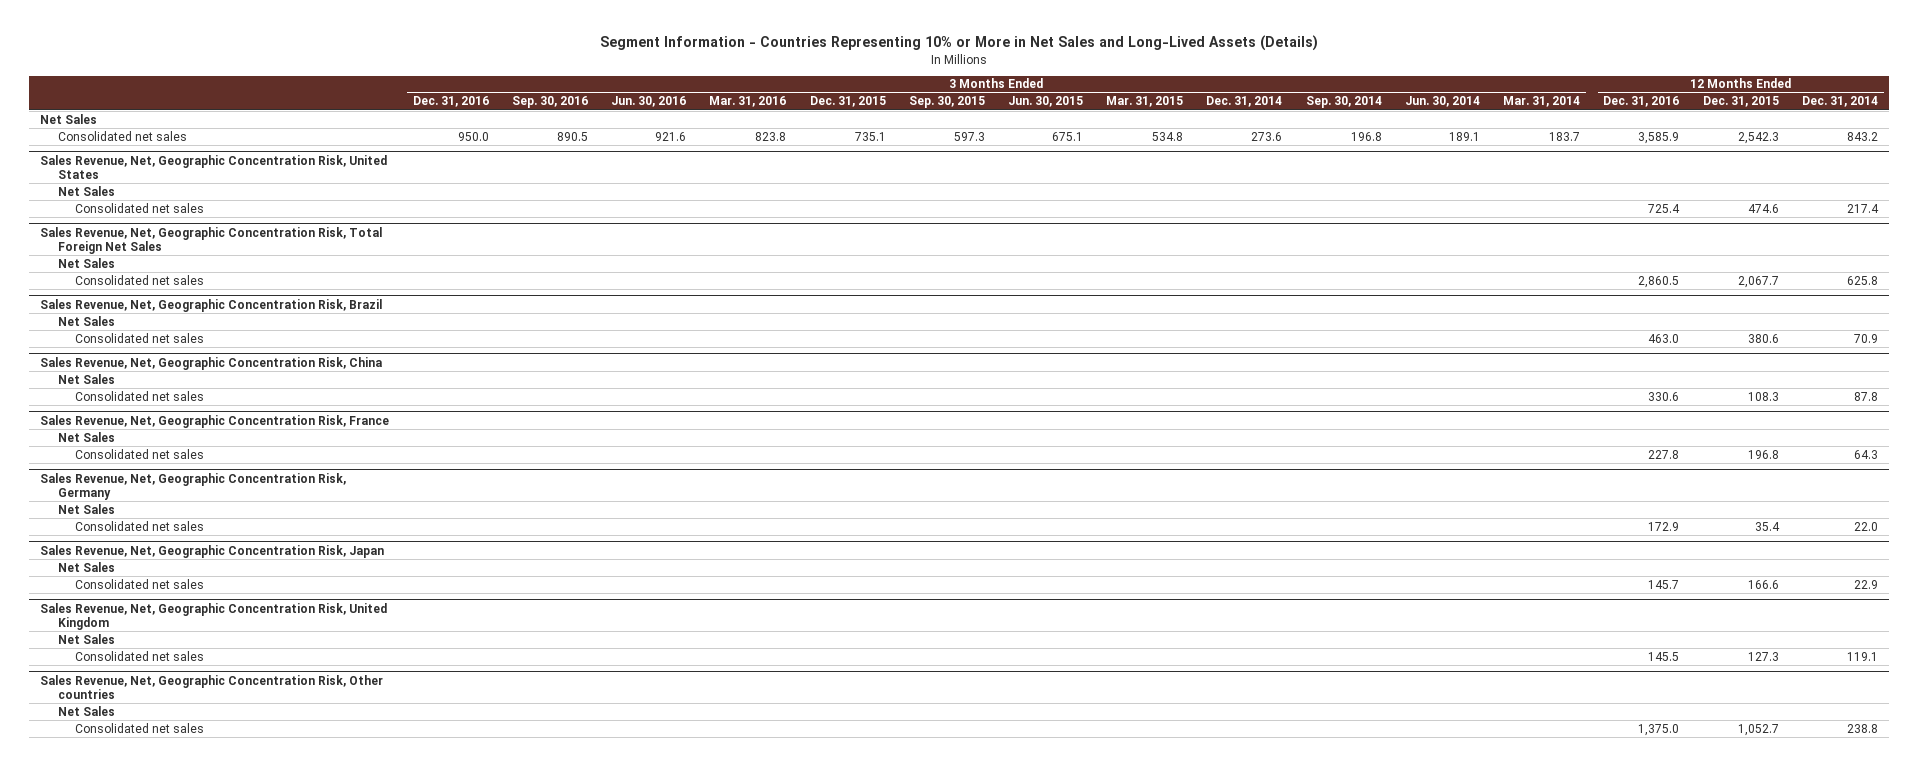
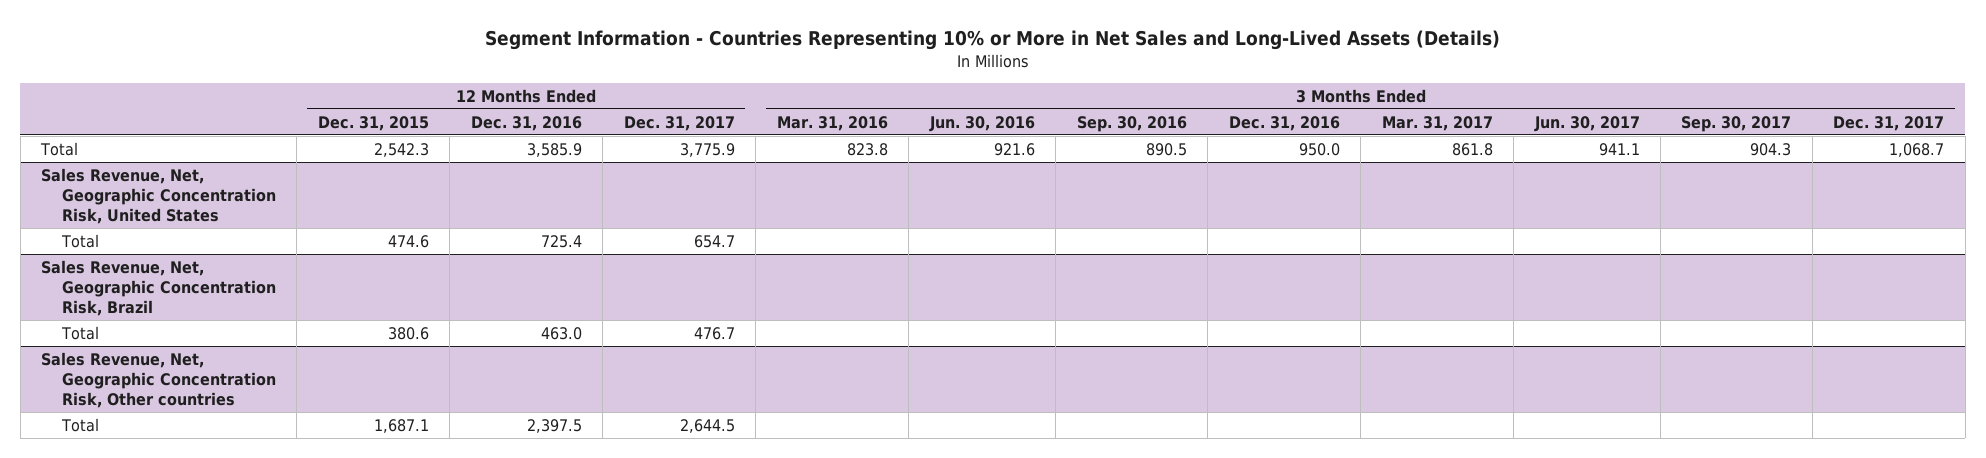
[809,96,886,108] Dec. 31, 2015 -> none
[908,96,985,109] Sep. 30, 2015 -> none
[1008,96,1084,108] Jun. 30, 2015 -> none
[1106,96,1184,108] Mar. 31, 2015 -> none
[1206,96,1283,108] Dec. 31, 2014 -> none
[1305,96,1382,109] Sep. 30, 2014 -> none
[1404,96,1480,108] Jun. 30, 2014 -> none
[1503,96,1581,108] Mar. 31, 2014 -> none
[1801,96,1878,108] Dec. 31, 2014 -> none
none -> [623,115,735,131] Dec. 31, 2017
none -> [1381,115,1493,131] Mar. 31, 2017
none -> [1533,115,1640,132] Jun. 30, 2017
none -> [1681,115,1792,132] Sep. 30, 2017
none -> [1833,115,1945,131] Dec. 31, 2017
[40,113,98,124] Net Sales -> none
[57,130,187,141] Consolidated net sales -> [40,141,79,156] Total
[57,185,115,196] Net Sales -> none
[40,226,383,254] Sales Revenue, Net, Geographic Concentration Risk, Total Foreign Net Sales -> none
[57,257,115,268] Net Sales -> none
[75,274,205,285] Consolidated net sales -> none
[75,202,205,213] Consolidated net sales -> [60,233,99,248] Total
[57,315,115,326] Net Sales -> none
[40,356,383,370] Sales Revenue, Net, Geographic Concentration Risk, China -> none
[57,373,115,384] Net Sales -> none
[75,390,205,401] Consolidated net sales -> none
[40,414,390,428] Sales Revenue, Net, Geographic Concentration Risk, France -> none
[57,431,115,442] Net Sales -> none
[75,448,205,459] Consolidated net sales -> none
[40,472,347,500] Sales Revenue, Net, Geographic Concentration Risk, Germany -> none
[57,503,115,514] Net Sales -> none
[75,520,205,531] Consolidated net sales -> none
[40,544,385,558] Sales Revenue, Net, Geographic Concentration Risk, Japan -> none
[57,561,115,572] Net Sales -> none
[75,578,205,589] Consolidated net sales -> none
[40,602,388,630] Sales Revenue, Net, Geographic Concentration Risk, United Kingdom -> none
[57,633,115,644] Net Sales -> none
[75,650,205,661] Consolidated net sales -> none
[75,332,205,343] Consolidated net sales -> [60,325,99,340] Total
[57,705,115,716] Net Sales -> none
[75,722,205,733] Consolidated net sales -> none
none -> [60,417,99,432] Total

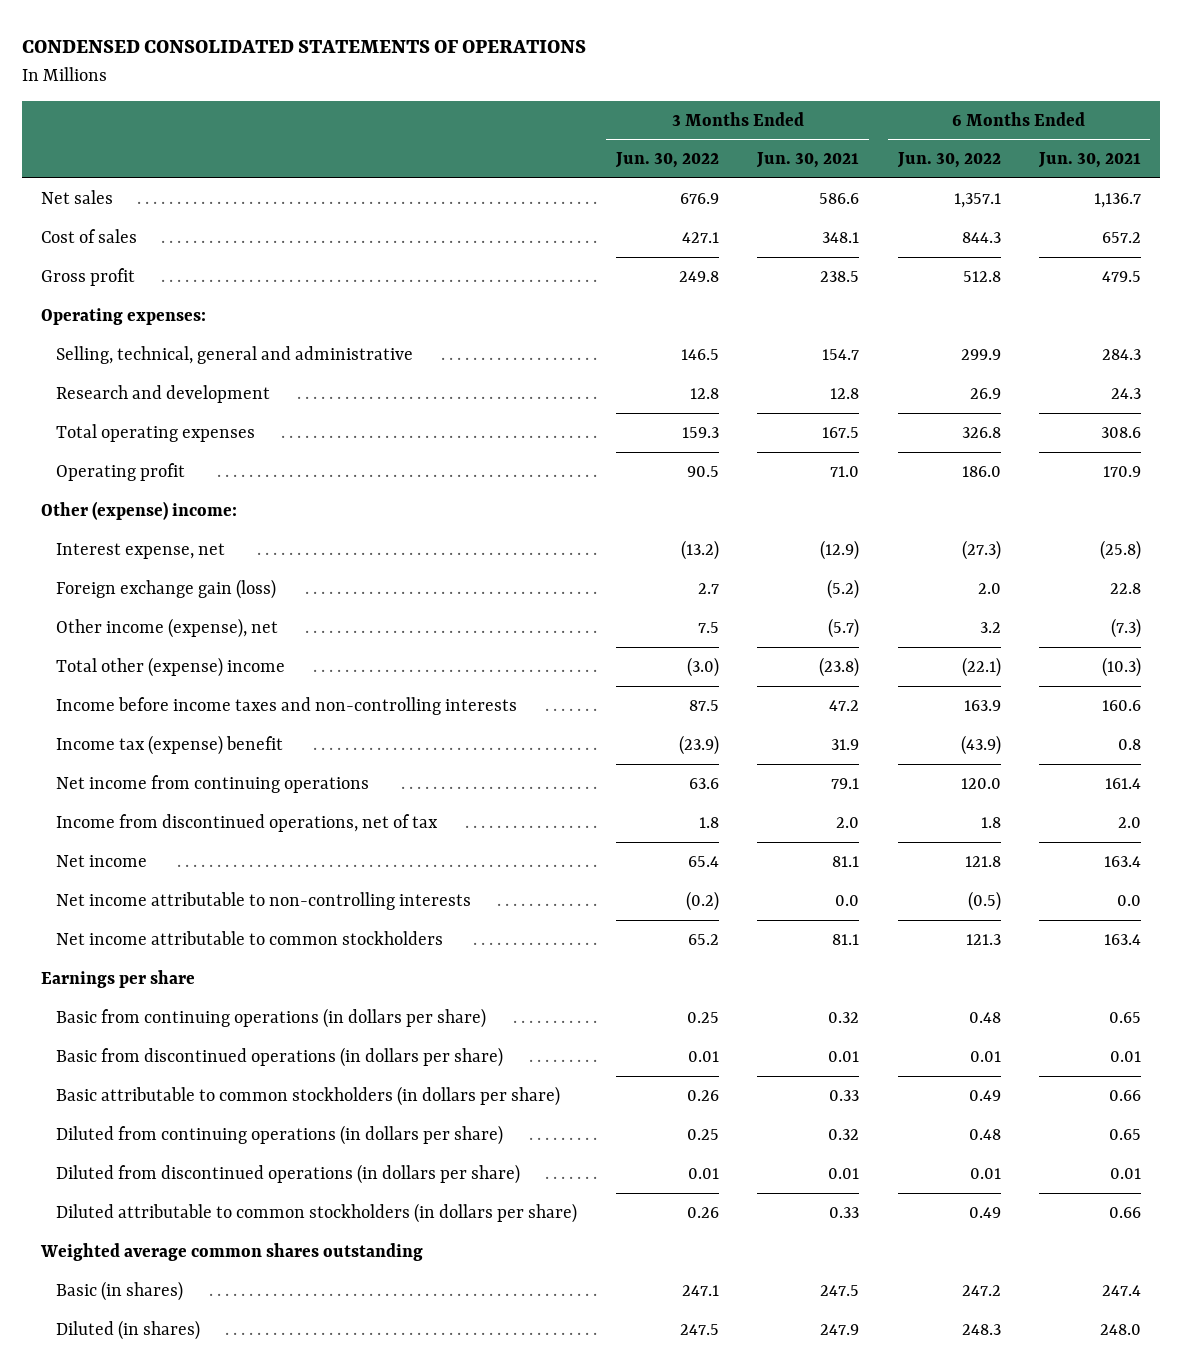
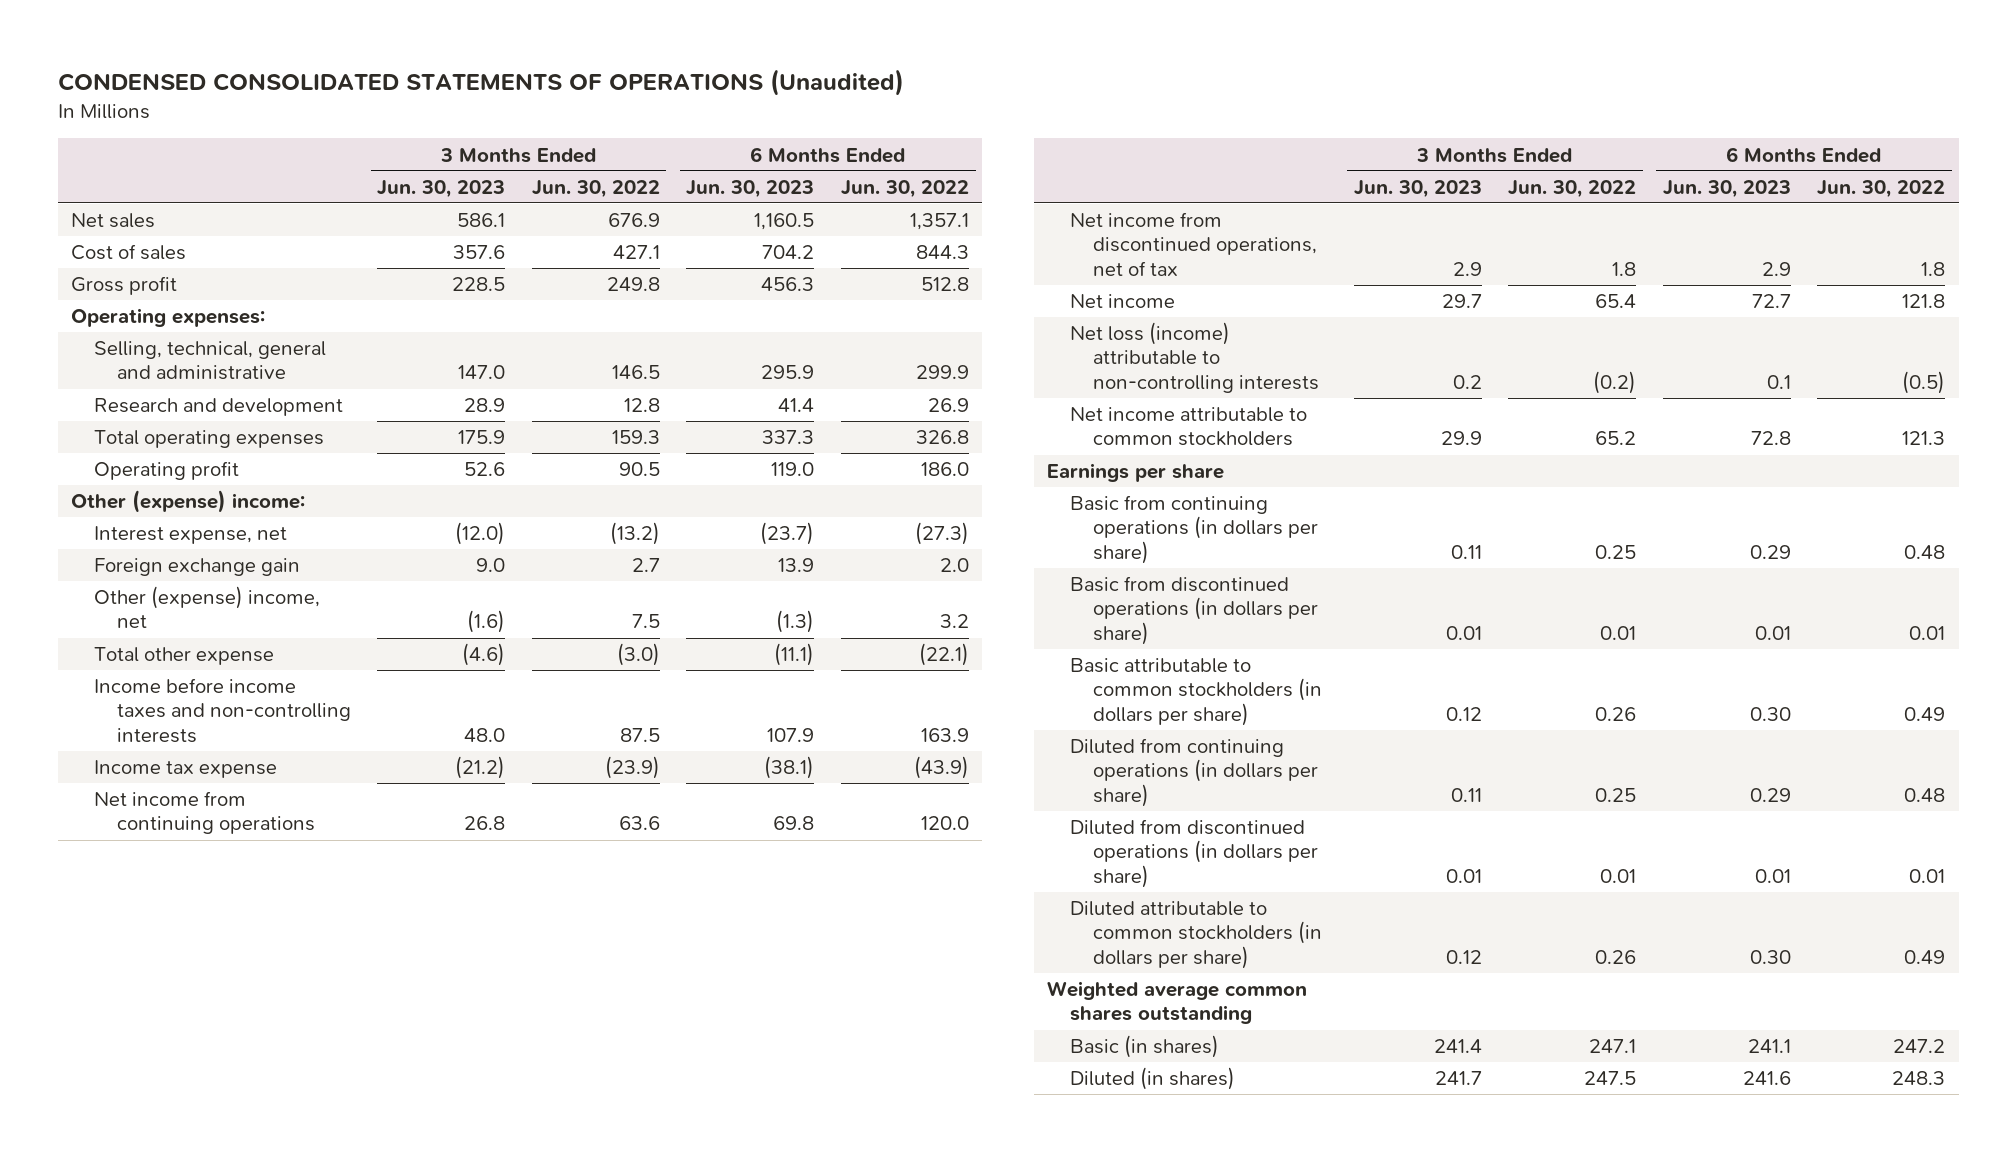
[22,40,587,54] CONDENSED CONSOLIDATED STATEMENTS OF OPERATIONS -> [57,68,904,96] CONDENSED CONSOLIDATED STATEMENTS OF OPERATIONS (Unaudited)
[756,152,860,169] Jun. 30, 2021 -> none
[1037,152,1141,169] Jun. 30, 2021 -> none
none -> [377,179,506,198] Jun. 30, 2023
none -> [686,179,815,198] Jun. 30, 2023
[56,579,277,600] Foreign exchange gain (loss) -> [93,558,300,577] Foreign exchange gain
[56,618,279,639] Other income (expense), net -> [93,586,320,629] Other (expense) income, net
[56,657,286,678] Total other (expense) income -> [93,647,274,666] Total other expense
[56,735,284,756] Income tax (expense) benefit -> [93,760,277,779] Income tax expense
[56,814,439,833] Income from discontinued operations, net of tax -> [1070,212,1318,276] Net income from discontinued operations, net of tax
[56,892,472,911] Net income attributable to non-controlling interests -> [1070,322,1320,393] Net loss (income) attributable to non-controlling interests

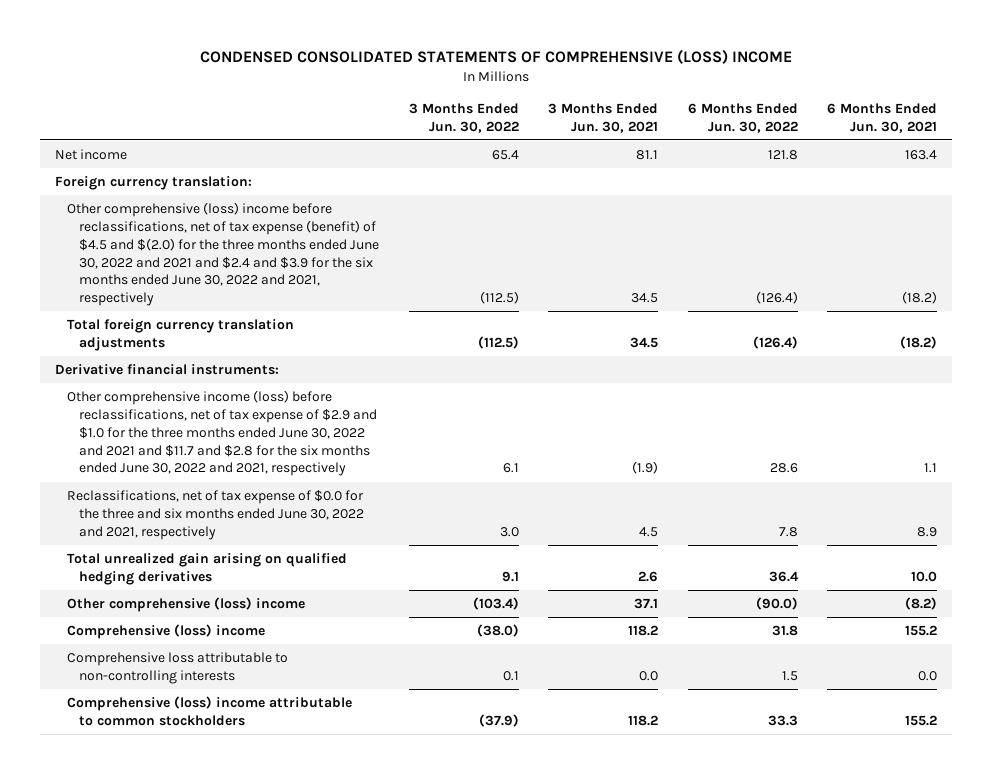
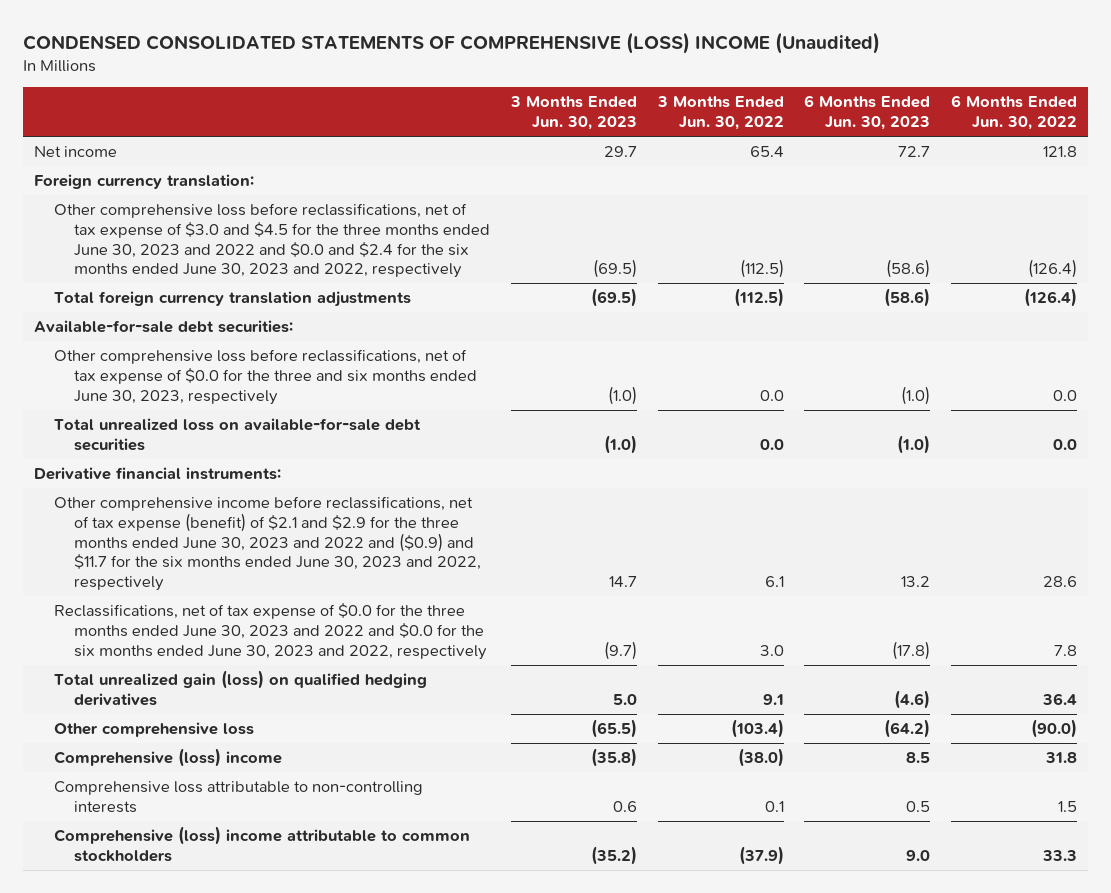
[199,48,792,64] CONDENSED CONSOLIDATED STATEMENTS OF COMPREHENSIVE (LOSS) INCOME -> [23,31,881,54] CONDENSED CONSOLIDATED STATEMENTS OF COMPREHENSIVE (LOSS) INCOME (Unaudited)
[548,102,659,133] 3 Months Ended Jun. 30, 2021 -> none
[827,102,938,133] 6 Months Ended Jun. 30, 2021 -> none
none -> [510,96,638,131] 3 Months Ended Jun. 30, 2023
none -> [804,95,931,131] 6 Months Ended Jun. 30, 2023
[67,202,380,307] Other comprehensive (loss) income before reclassifications, net of tax expense (benefit) of $4.5 and $(2.0) for the three months ended June 30, 2022 and 2021 and $2.4 and $3.9 for the six months ended June 30, 2022 and 2021, respectively -> [53,203,491,279] Other comprehensive loss before reclassifications, net of tax expense of $3.0 and $4.5 for the three months ended June 30, 2023 and 2022 and $0.0 and $2.4 for the six months ended June 30, 2023 and 2022, respectively
none -> [33,320,293,334] Available-for-sale debt securities:
none -> [53,349,478,405] Other comprehensive loss before reclassifications, net of tax expense of $0.0 for the three and six months ended June 30, 2023, respectively
none -> [53,418,421,451] Total unrealized loss on available-for-sale debt securities
[67,390,378,477] Other comprehensive income (loss) before reclassifications, net of tax expense of $2.9 and $1.0 for the three months ended June 30, 2022 and 2021 and $11.7 and $2.8 for the six months ended June 30, 2022 and 2021, respectively -> [53,496,482,591] Other comprehensive income before reclassifications, net of tax expense (benefit) of $2.1 and $2.9 for the three months ended June 30, 2023 and 2022 and ($0.9) and $11.7 for the six months ended June 30, 2023 and 2022, respectively
[67,490,365,540] Reclassifications, net of tax expense of $0.0 for the three and six months ended June 30, 2022 and 2021, respectively -> [53,603,488,660] Reclassifications, net of tax expense of $0.0 for the three months ended June 30, 2023 and 2022 and $0.0 for the six months ended June 30, 2023 and 2022, respectively
[67,553,348,585] Total unrealized gain arising on qualified hedging derivatives -> [53,670,427,706] Total unrealized gain (loss) on qualified hedging derivatives
[67,597,306,613] Other comprehensive (loss) income -> [53,722,254,738] Other comprehensive loss

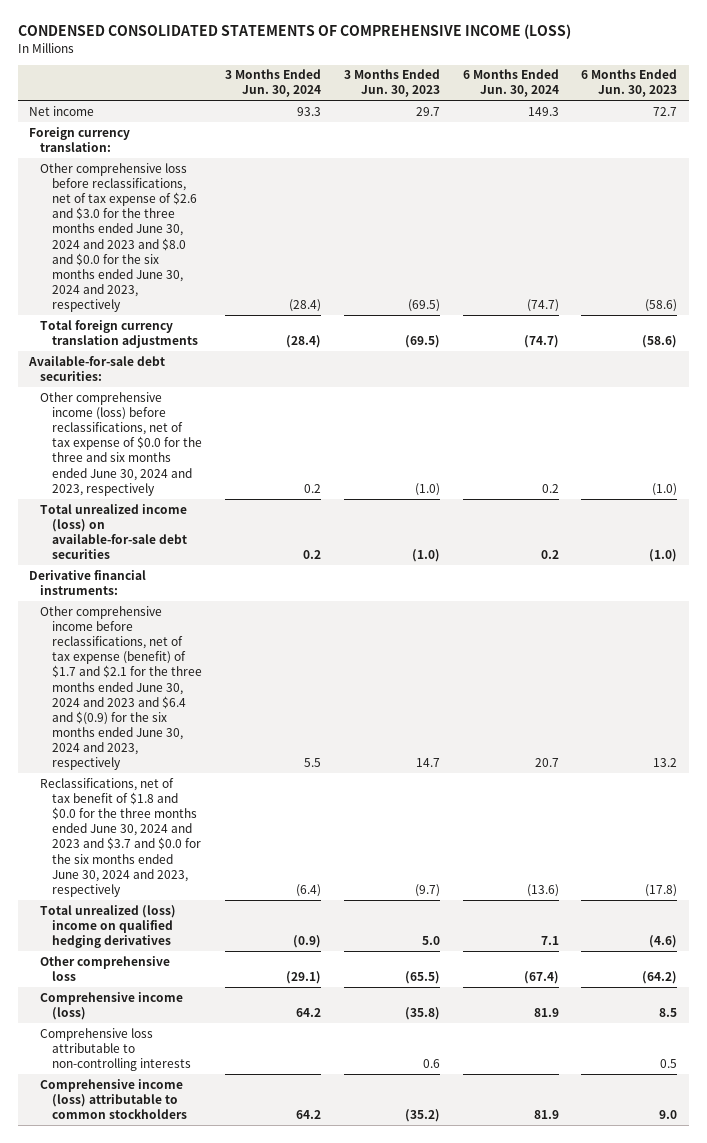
[23,31,881,54] CONDENSED CONSOLIDATED STATEMENTS OF COMPREHENSIVE (LOSS) INCOME (Unaudited) -> [17,24,571,40] CONDENSED CONSOLIDATED STATEMENTS OF COMPREHENSIVE INCOME (LOSS)
[656,96,784,131] 3 Months Ended Jun. 30, 2022 -> none
[951,95,1078,131] 6 Months Ended Jun. 30, 2022 -> none
none -> [224,69,321,98] 3 Months Ended Jun. 30, 2024
none -> [462,69,559,98] 6 Months Ended Jun. 30, 2024
[53,203,491,279] Other comprehensive loss before reclassifications, net of tax expense of $3.0 and $4.5 for the three months ended June 30, 2023 and 2022 and $0.0 and $2.4 for the six months ended June 30, 2023 and 2022, respectively -> [40,162,197,313] Other comprehensive loss before reclassifications, net of tax expense of $2.6 and $3.0 for the three months ended June 30, 2024 and 2023 and $8.0 and $0.0 for the six months ended June 30, 2024 and 2023, respectively
[53,349,478,405] Other comprehensive loss before reclassifications, net of tax expense of $0.0 for the three and six months ended June 30, 2023, respectively -> [40,391,202,496] Other comprehensive income (loss) before reclassifications, net of tax expense of $0.0 for the three and six months ended June 30, 2024 and 2023, respectively
[53,418,421,451] Total unrealized loss on available-for-sale debt securities -> [40,503,188,560] Total unrealized income (loss) on available-for-sale debt securities
[53,496,482,591] Other comprehensive income before reclassifications, net of tax expense (benefit) of $2.1 and $2.9 for the three months ended June 30, 2023 and 2022 and ($0.9) and $11.7 for the six months ended June 30, 2023 and 2022, respectively -> [40,605,202,771] Other comprehensive income before reclassifications, net of tax expense (benefit) of $1.7 and $2.1 for the three months ended June 30, 2024 and 2023 and $6.4 and $(0.9) for the six months ended June 30, 2024 and 2023, respectively
[53,603,488,660] Reclassifications, net of tax expense of $0.0 for the three months ended June 30, 2023 and 2022 and $0.0 for the six months ended June 30, 2023 and 2022, respectively -> [40,777,201,897] Reclassifications, net of tax benefit of $1.8 and $0.0 for the three months ended June 30, 2024 and 2023 and $3.7 and $0.0 for the six months ended June 30, 2024 and 2023, respectively
[53,670,427,706] Total unrealized gain (loss) on qualified hedging derivatives -> [40,904,177,949] Total unrealized (loss) income on qualified hedging derivatives
[53,748,282,768] Comprehensive (loss) income -> [40,991,184,1020] Comprehensive income (loss)
[53,826,470,862] Comprehensive (loss) income attributable to common stockholders -> [40,1078,187,1120] Comprehensive income (loss) attributable to common stockholders

